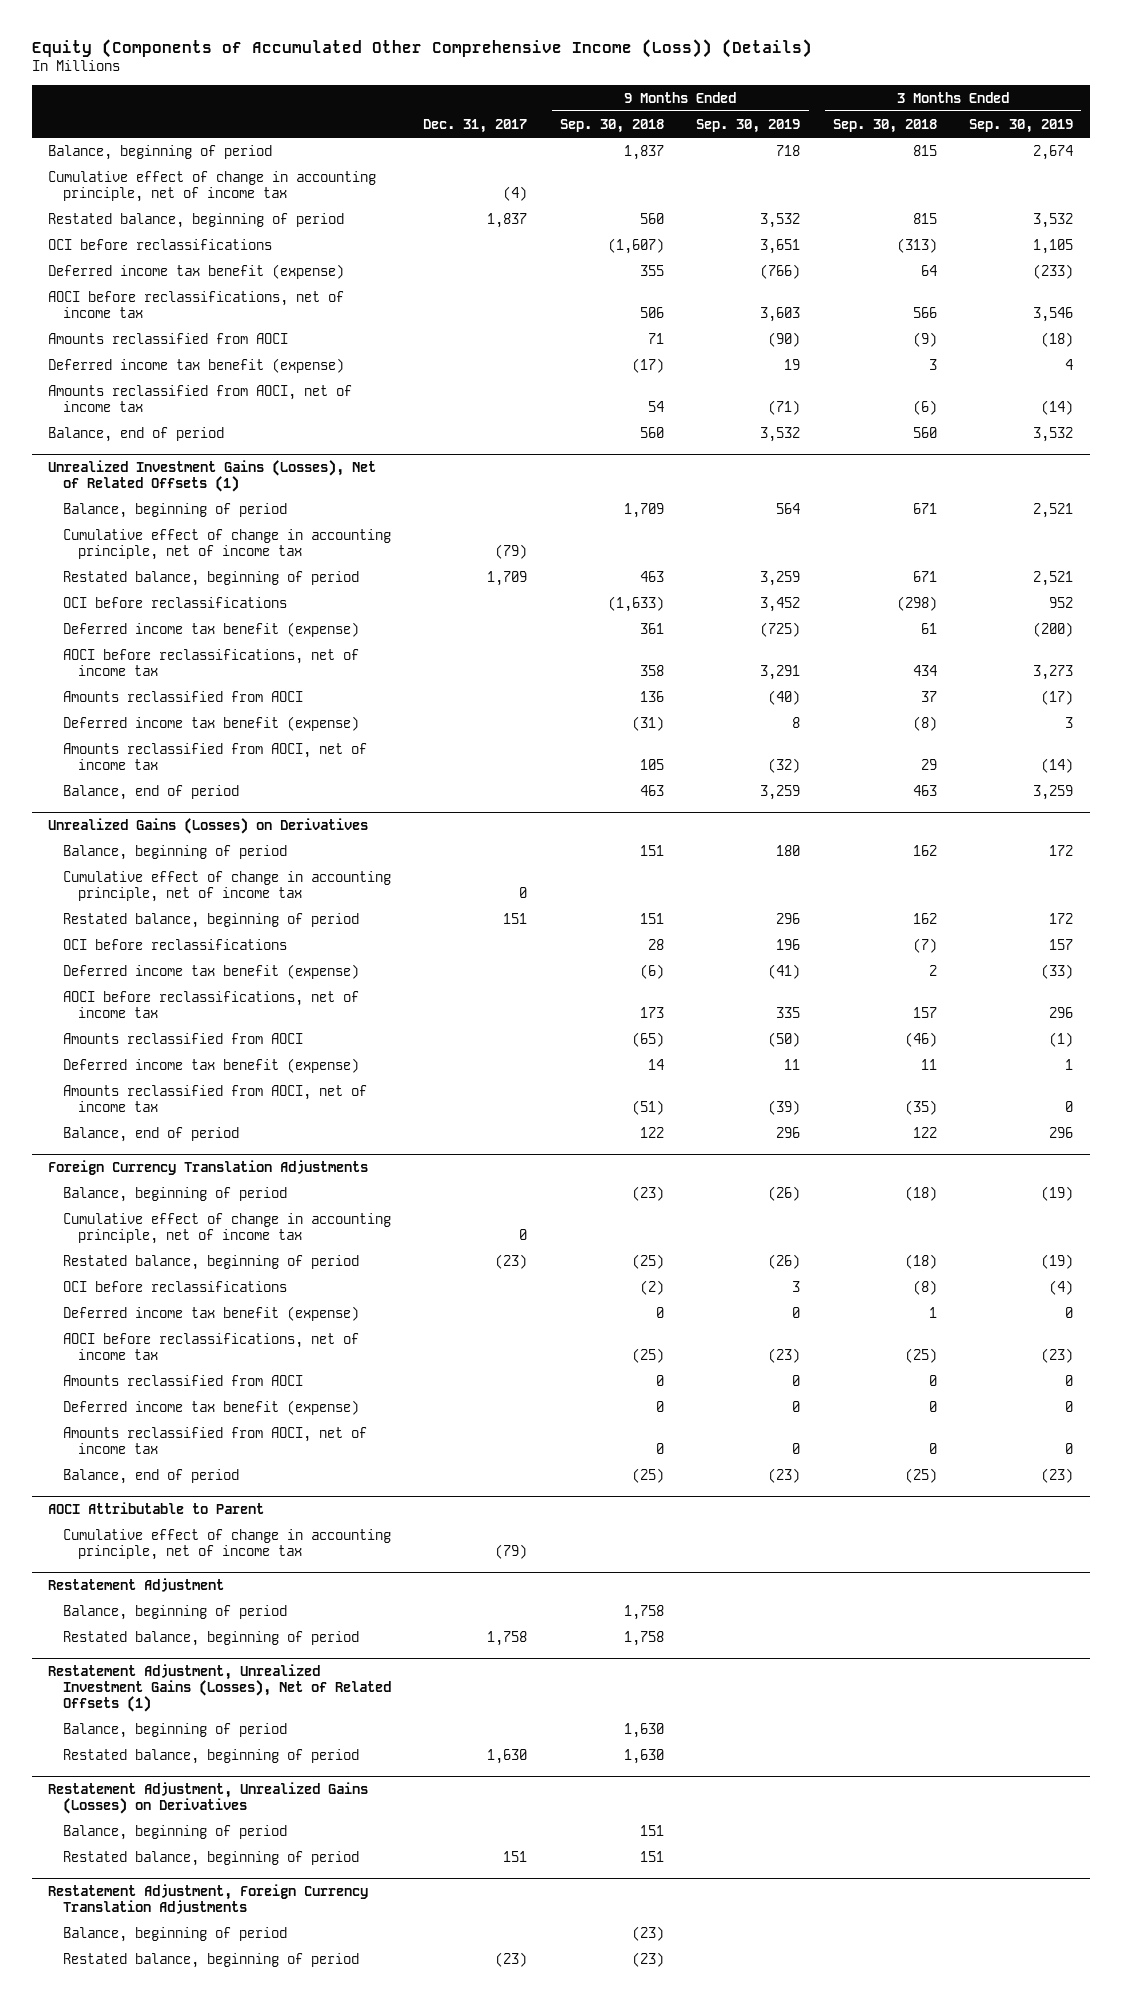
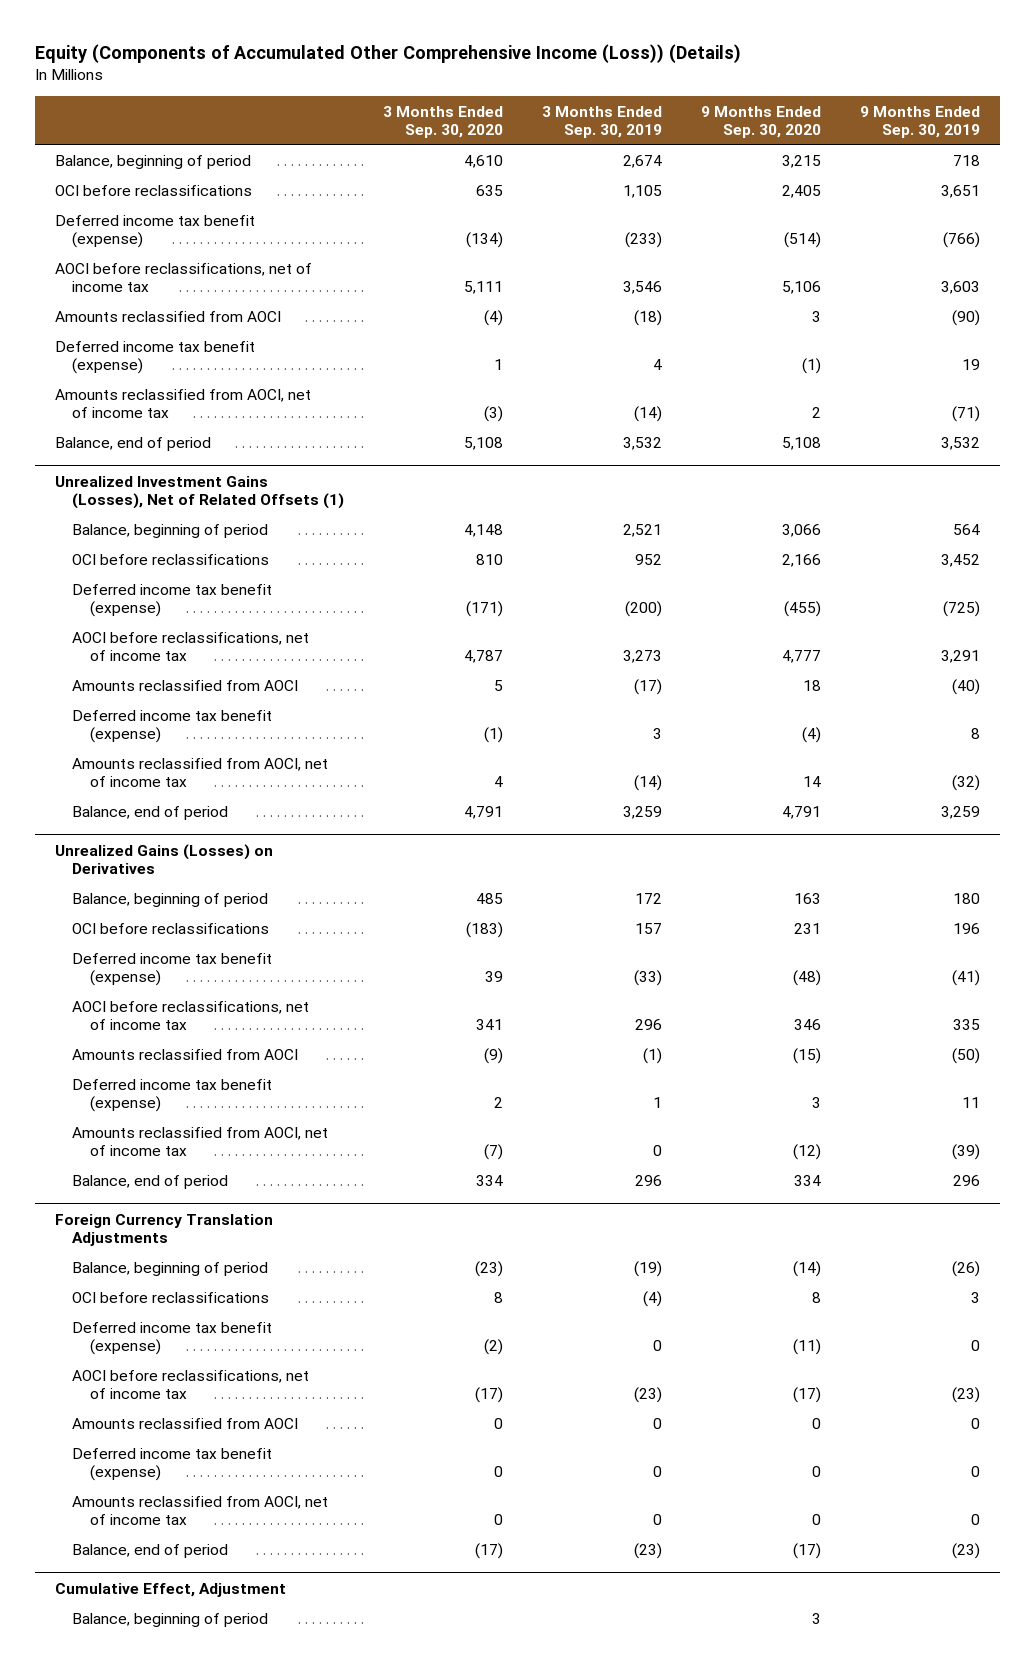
[423,118,528,133] Dec. 31, 2017 -> none
[559,118,664,133] Sep. 30, 2018 -> none
[832,118,937,133] Sep. 30, 2018 -> none
none -> [383,105,504,138] 3 Months Ended Sep. 30, 2020
none -> [701,105,822,138] 9 Months Ended Sep. 30, 2020
[48,170,377,202] Cumulative effect of change in accounting principle, net of income tax -> none
[48,212,345,228] Restated balance, beginning of period -> none
[62,528,391,560] Cumulative effect of change in accounting principle, net of income tax -> none
[62,570,359,586] Restated balance, beginning of period -> none
[62,870,391,902] Cumulative effect of change in accounting principle, net of income tax -> none
[62,912,359,928] Restated balance, beginning of period -> none
[62,1212,391,1244] Cumulative effect of change in accounting principle, net of income tax -> none
[62,1254,359,1270] Restated balance, beginning of period -> none
[48,1501,265,1514] AOCI Attributable to Parent -> none
[62,1528,391,1560] Cumulative effect of change in accounting principle, net of income tax -> none
[48,1577,225,1592] Restatement Adjustment -> none
[62,1604,287,1620] Balance, beginning of period -> none
[62,1630,359,1646] Restated balance, beginning of period -> none
[48,1663,391,1713] Restatement Adjustment, Unrealized Investment Gains (Losses), Net of Related Offsets (1) -> none
[62,1722,287,1738] Balance, beginning of period -> none
[62,1748,359,1764] Restated balance, beginning of period -> none
[48,1781,369,1814] Restatement Adjustment, Unrealized Gains (Losses) on Derivatives -> none
[62,1824,287,1840] Balance, beginning of period -> none
[62,1850,359,1866] Restated balance, beginning of period -> none
[48,1883,369,1914] Restatement Adjustment, Foreign Currency Translation Adjustments -> none
none -> [54,1582,286,1597] Cumulative Effect, Adjustment
[62,1952,359,1968] Restated balance, beginning of period -> none

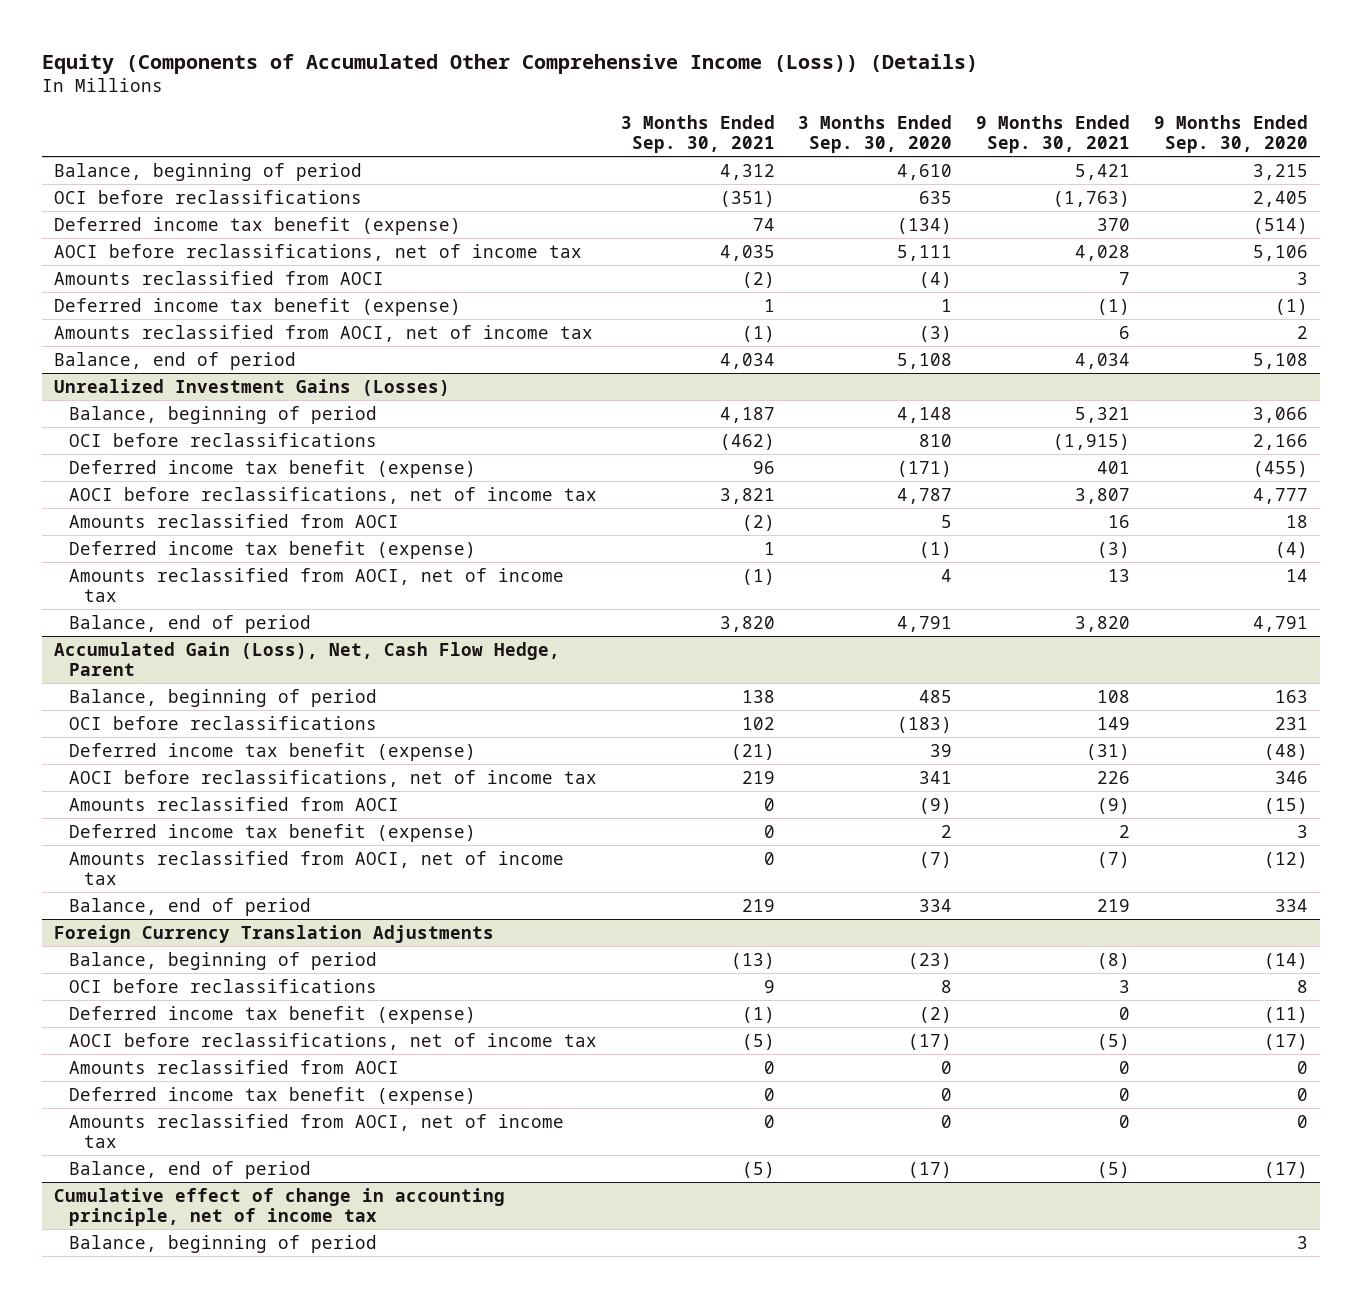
[542,105,663,138] 3 Months Ended Sep. 30, 2019 -> none
[860,105,981,138] 9 Months Ended Sep. 30, 2019 -> none
none -> [620,114,775,154] 3 Months Ended Sep. 30, 2021
none -> [976,114,1131,154] 9 Months Ended Sep. 30, 2021
[54,475,345,509] Unrealized Investment Gains (Losses), Net of Related Offsets (1) -> [53,378,450,396] Unrealized Investment Gains (Losses)
[54,843,273,874] Unrealized Gains (Losses) on Derivatives -> [53,641,560,676] Accumulated Gain (Loss), Net, Cash Flow Hedge, Parent
[54,1582,286,1597] Cumulative Effect, Adjustment -> [53,1187,505,1226] Cumulative effect of change in accounting principle, net of income tax

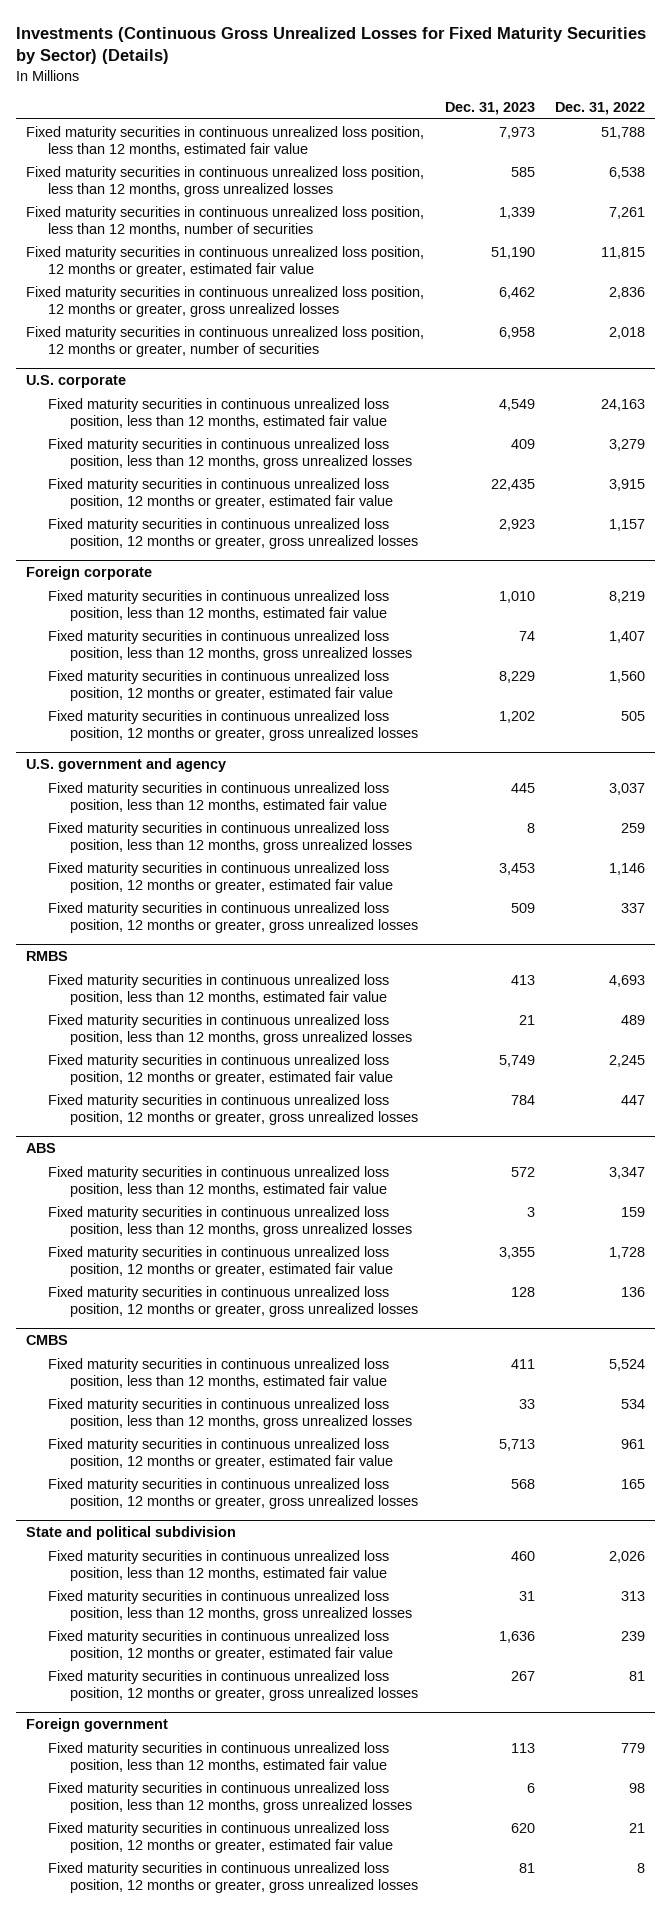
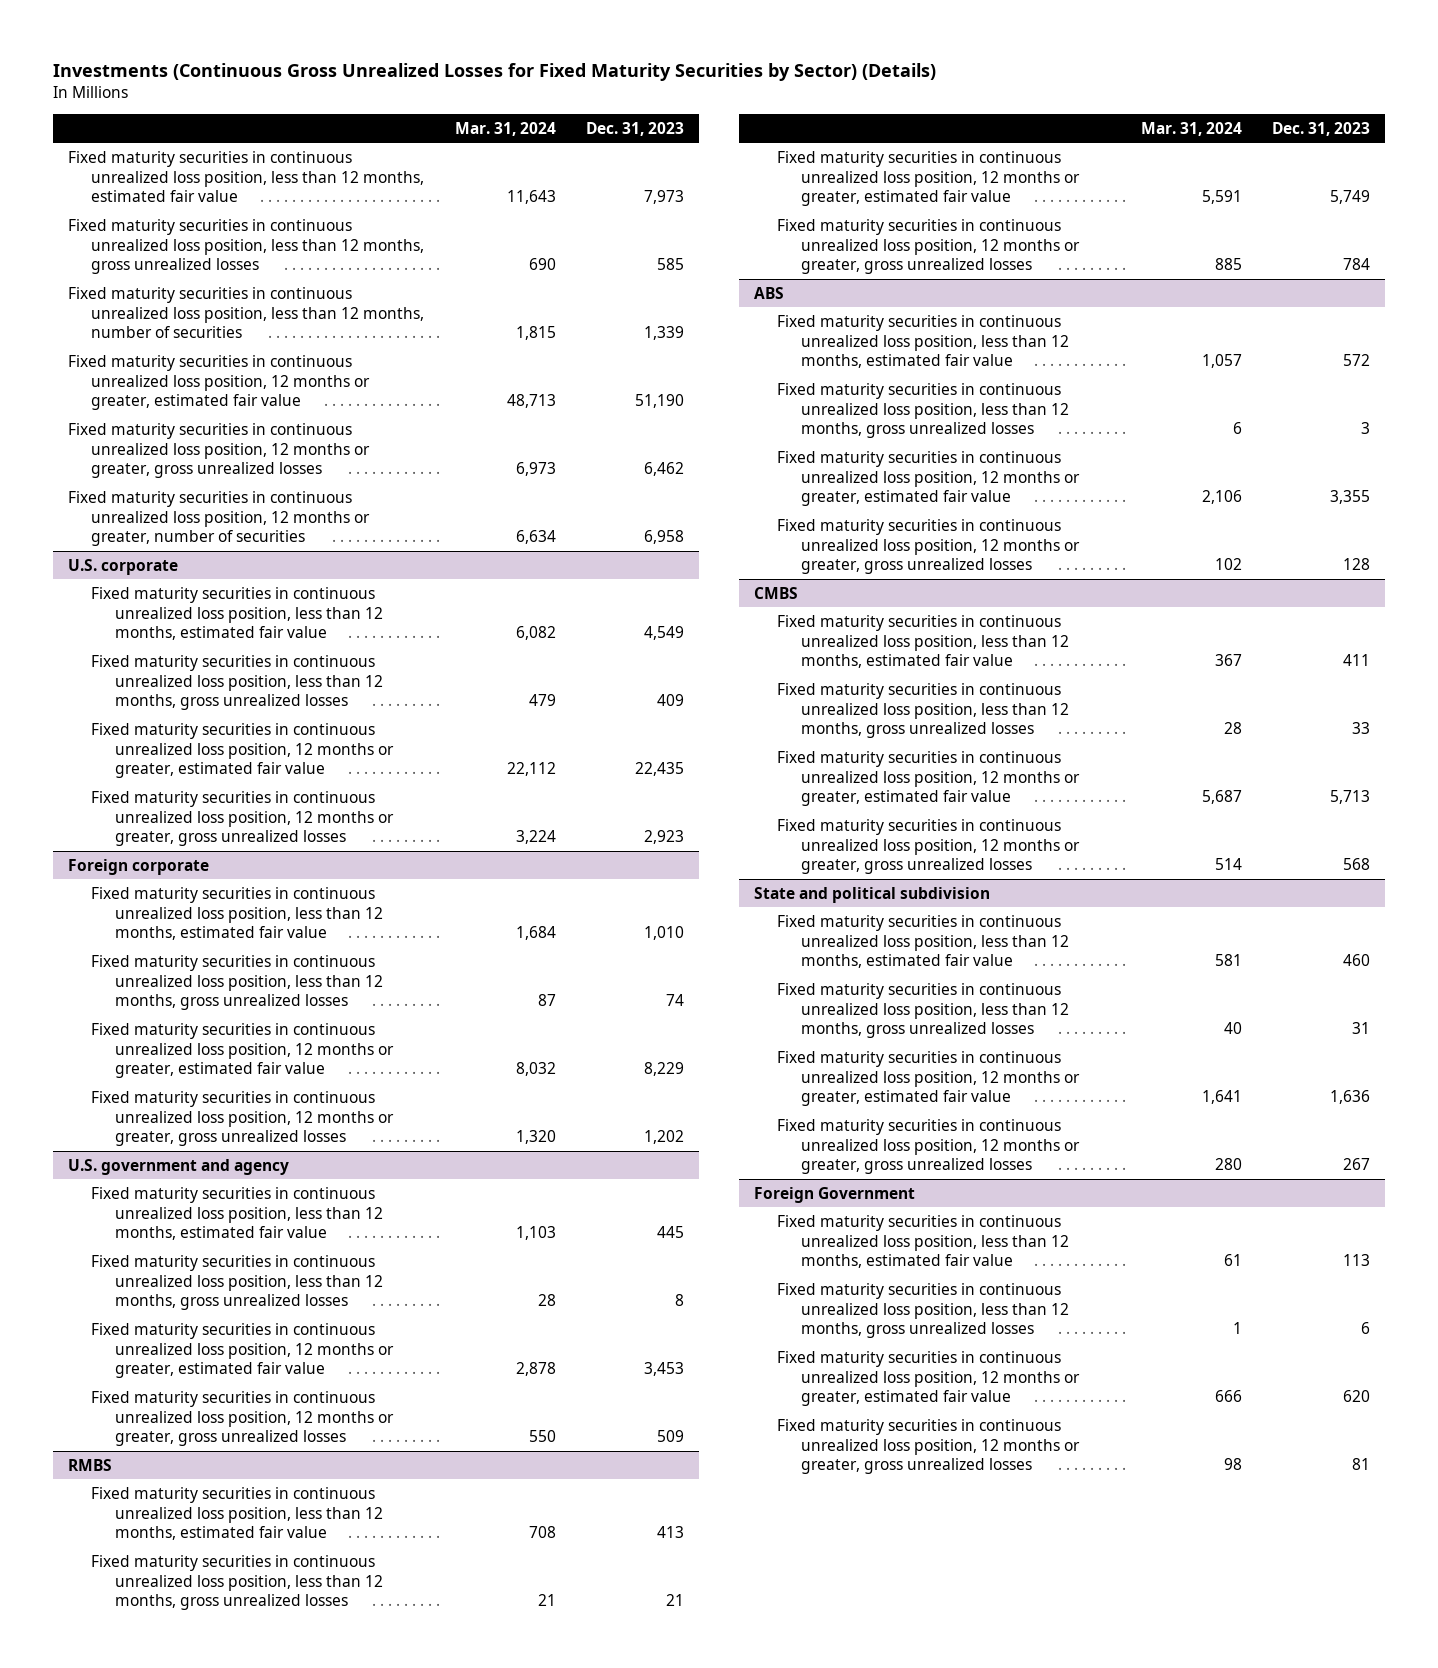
[554,101,645,115] Dec. 31, 2022 -> none
none -> [454,121,556,136] Mar. 31, 2024
[26,1718,169,1733] Foreign government -> [753,1186,915,1203] Foreign Government

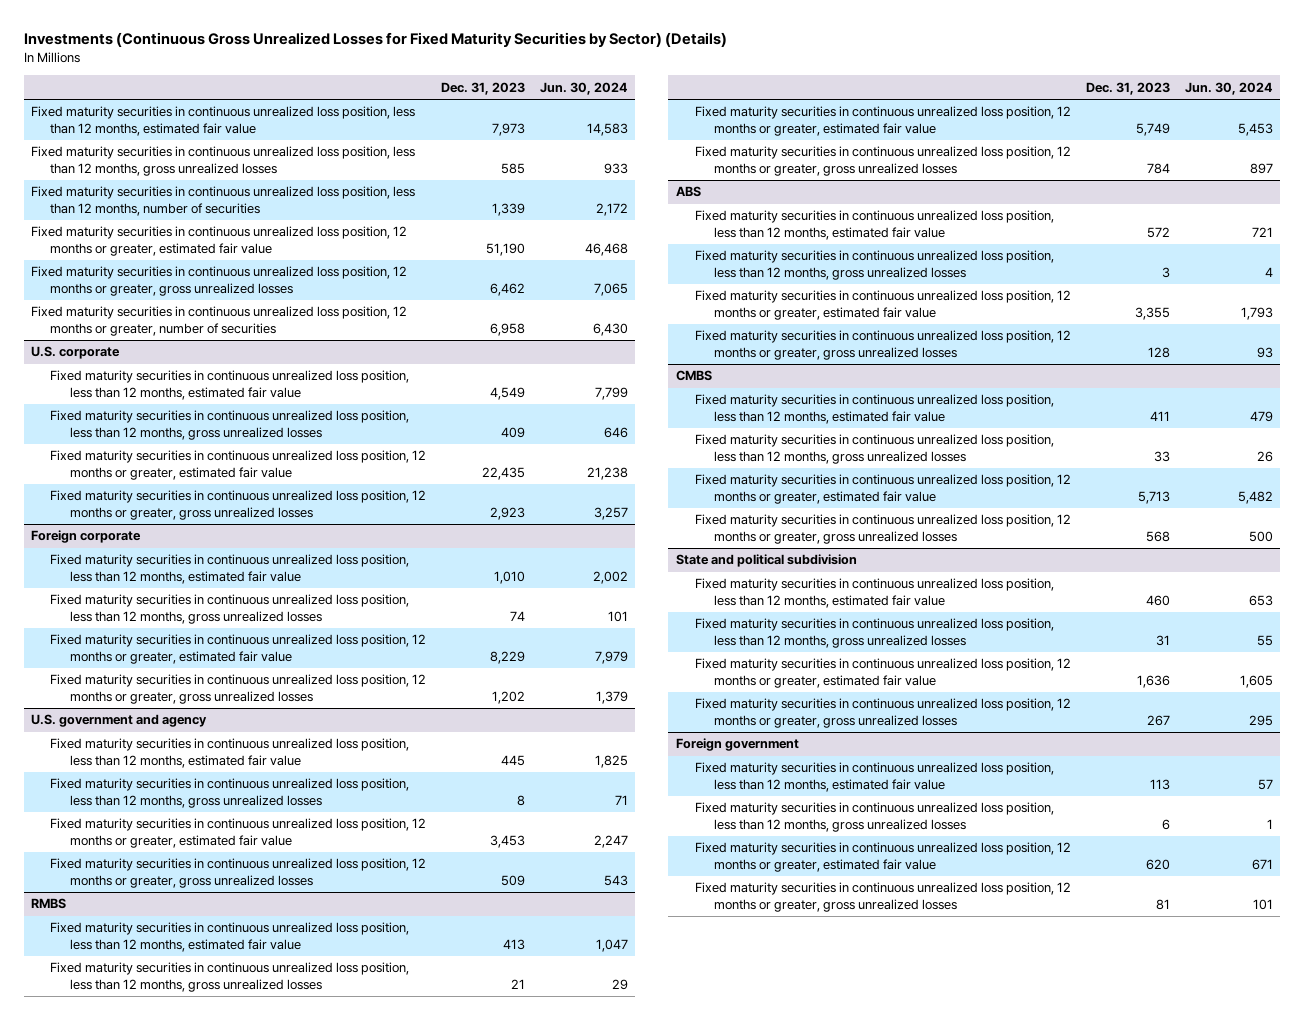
[454,121,556,136] Mar. 31, 2024 -> none
none -> [540,81,629,95] Jun. 30, 2024
[753,1186,915,1203] Foreign Government -> [675,738,799,752] Foreign government

